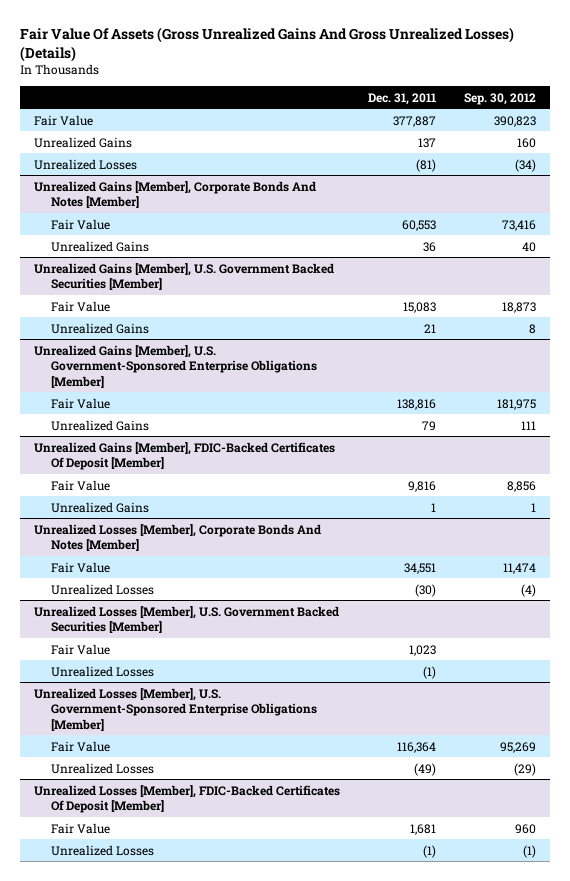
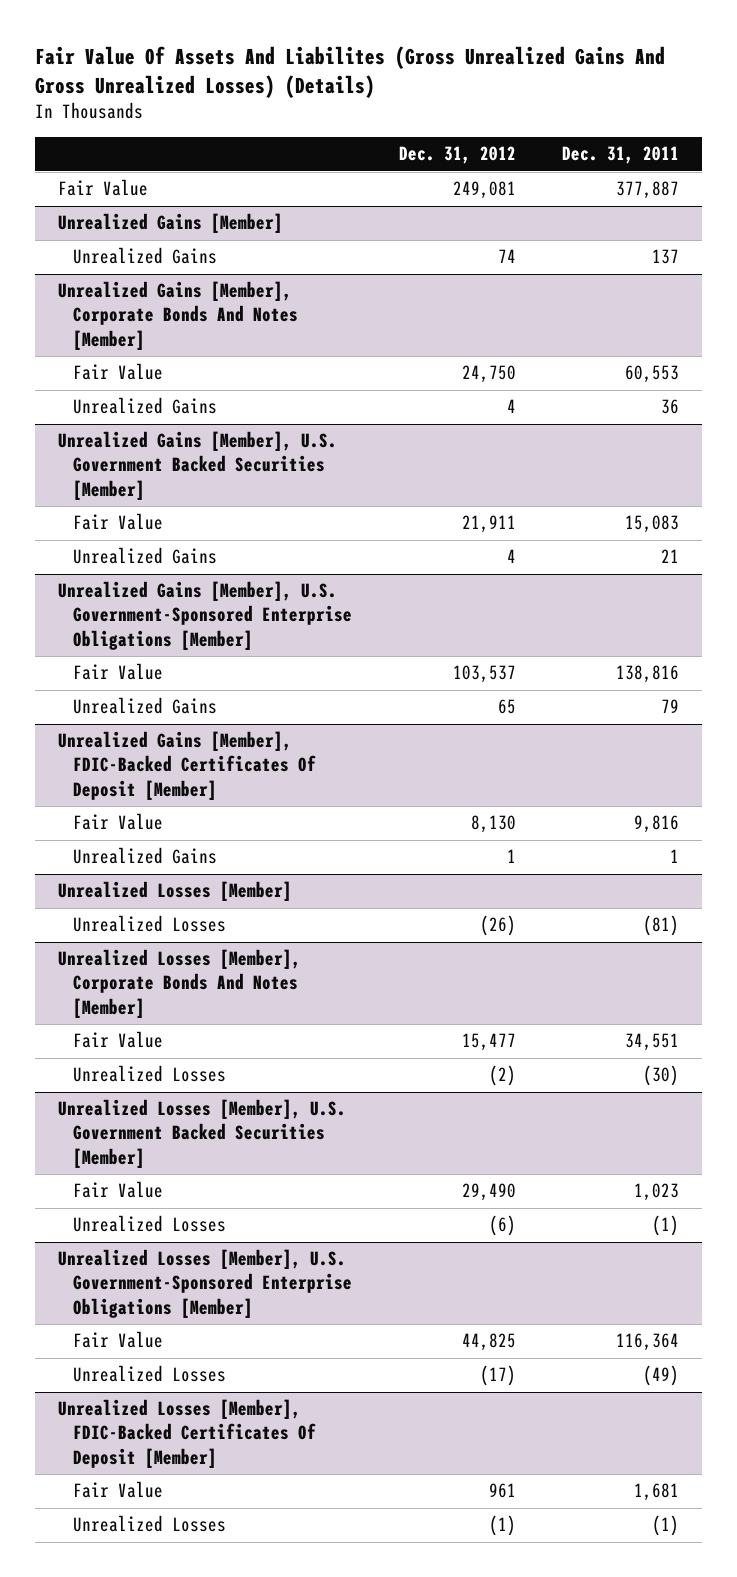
[20,27,515,62] Fair Value Of Assets (Gross Unrealized Gains And Gross Unrealized Losses) (Details) -> [34,45,665,98] Fair Value Of Assets And Liabilites (Gross Unrealized Gains And Gross Unrealized Losses) (Details)
[463,92,536,105] Sep. 30, 2012 -> none
none -> [398,146,516,165] Dec. 31, 2012
none -> [57,213,283,234] Unrealized Gains [Member]
[34,158,138,170] Unrealized Losses -> none
none -> [57,881,292,902] Unrealized Losses [Member]
none -> [73,915,227,933] Unrealized Losses

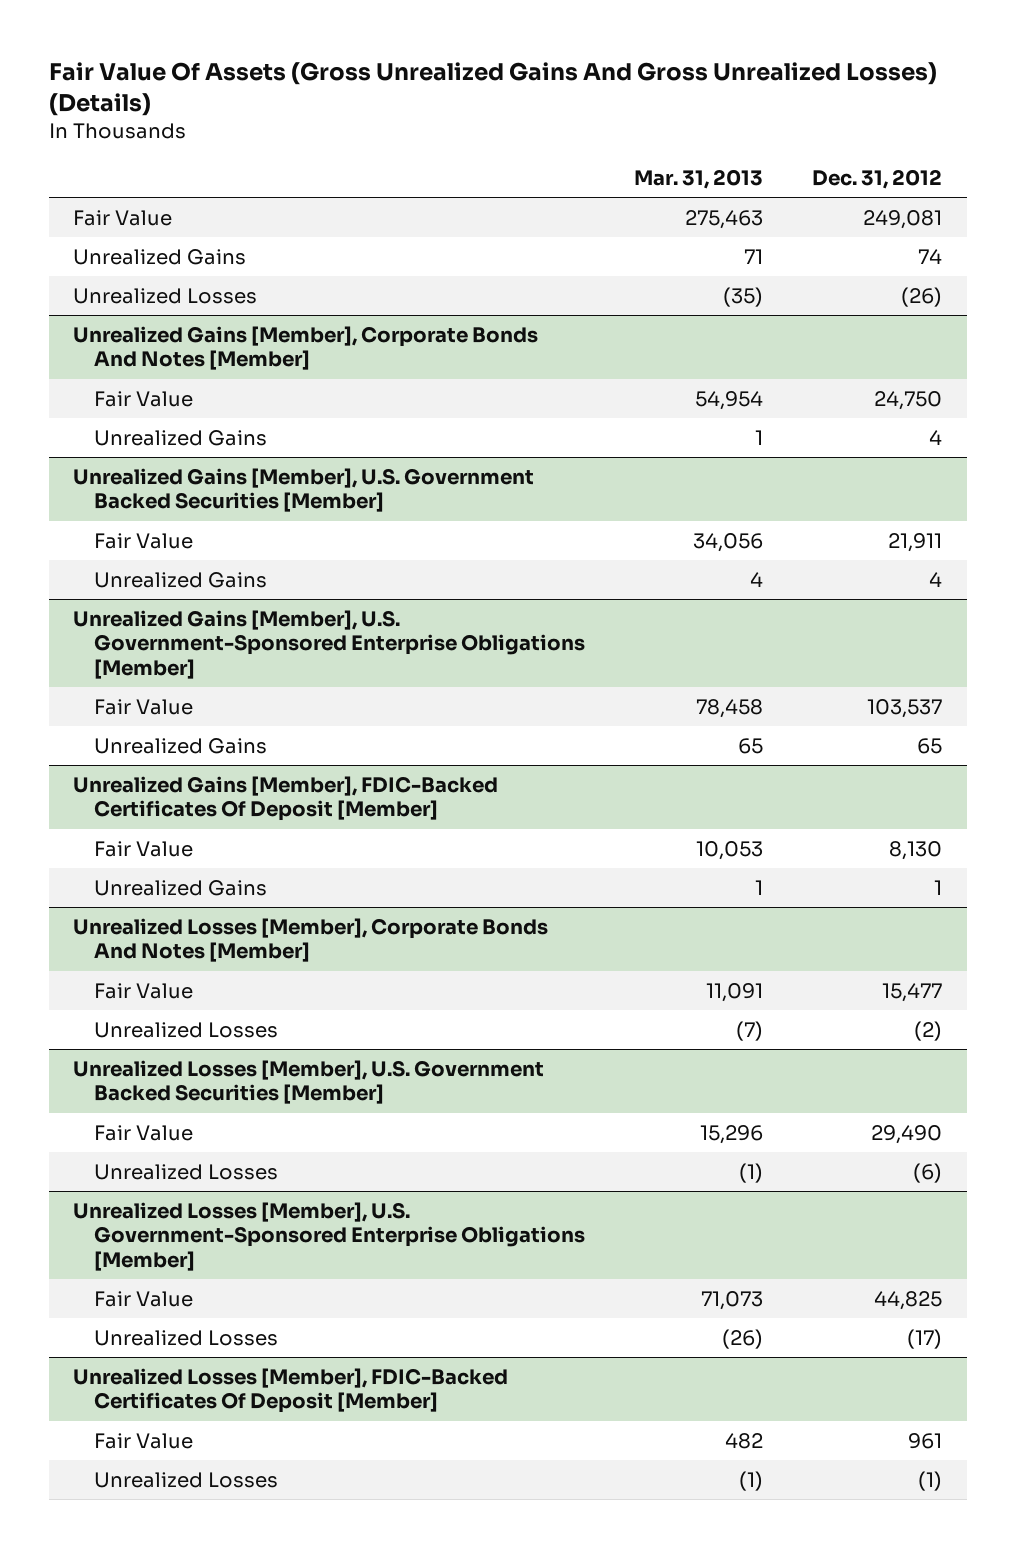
[34,45,665,98] Fair Value Of Assets And Liabilites (Gross Unrealized Gains And Gross Unrealized Losses) (Details) -> [48,61,937,116] Fair Value Of Assets (Gross Unrealized Gains And Gross Unrealized Losses) (Details)
[562,146,680,165] Dec. 31, 2011 -> none
none -> [634,168,764,189] Mar. 31, 2013
[57,213,283,234] Unrealized Gains [Member] -> none
none -> [73,288,258,305] Unrealized Losses
[57,881,292,902] Unrealized Losses [Member] -> none
[73,915,227,933] Unrealized Losses -> none

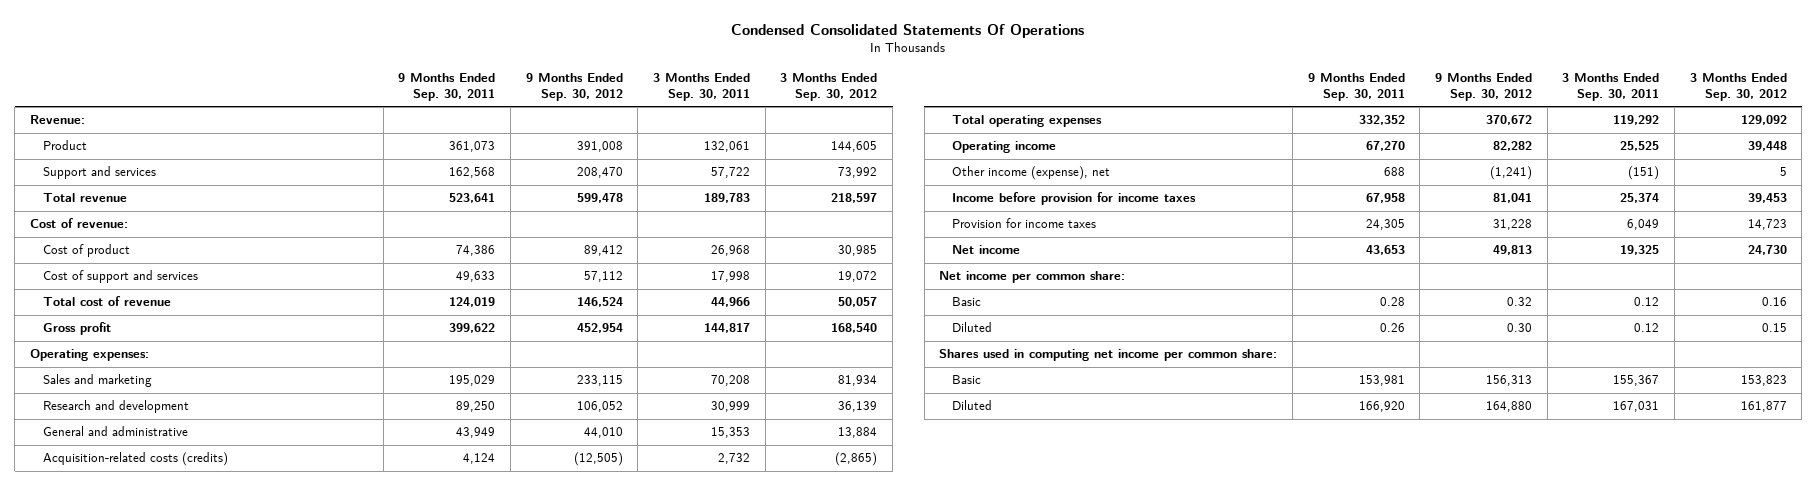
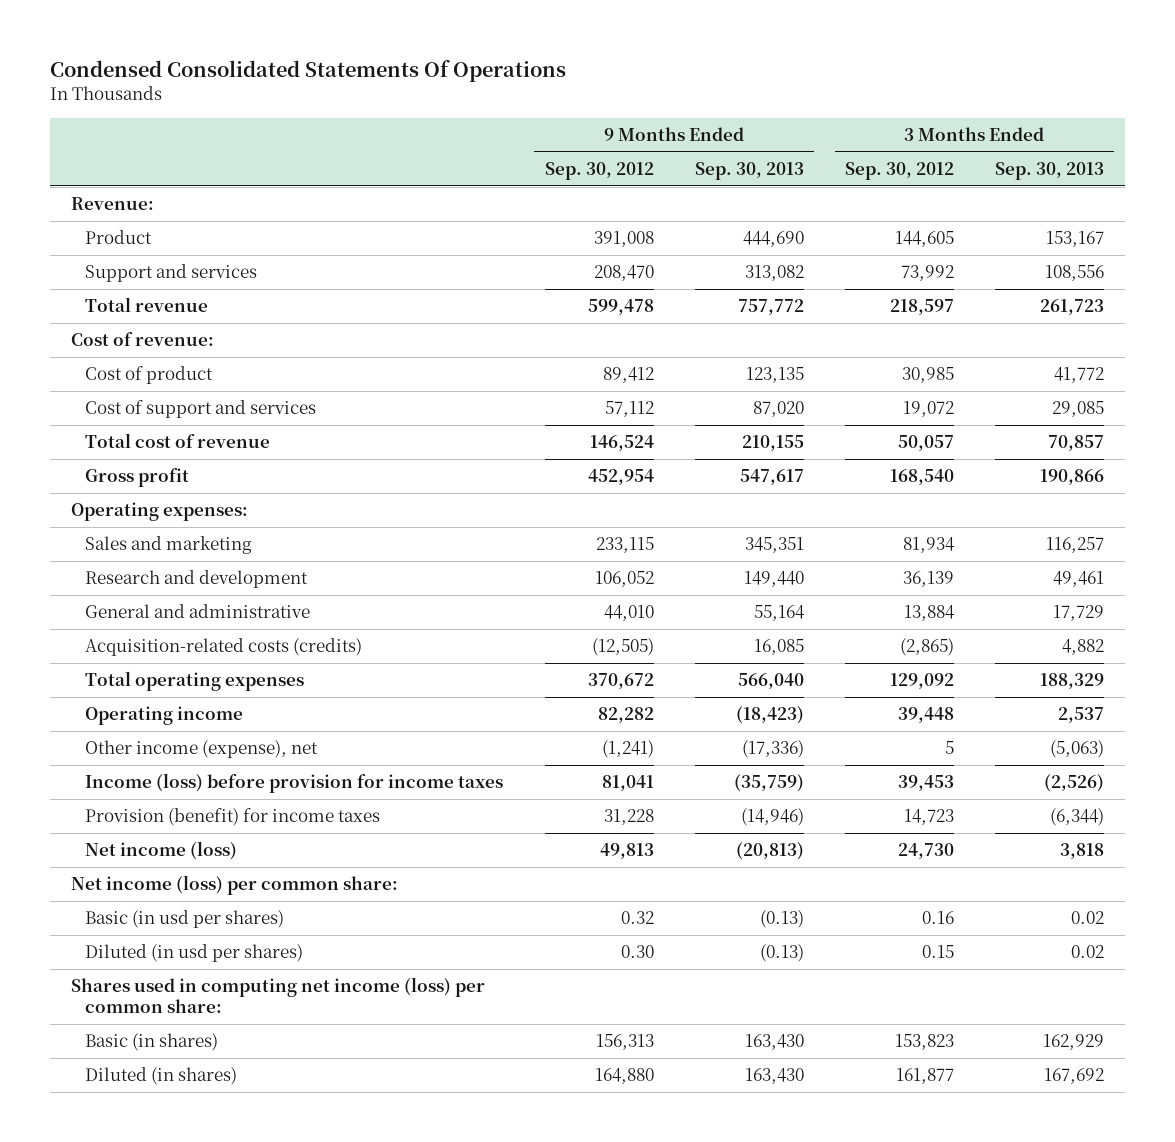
[398,72,496,101] 9 Months Ended Sep. 30, 2011 -> none
[653,72,751,101] 3 Months Ended Sep. 30, 2011 -> none
none -> [694,162,804,181] Sep. 30, 2013
none -> [994,162,1104,181] Sep. 30, 2013
[952,192,1197,206] Income before provision for income taxes -> [85,773,504,794] Income (loss) before provision for income taxes
[952,218,1097,229] Provision for income taxes -> [85,808,381,827] Provision (benefit) for income taxes
[952,245,1021,255] Net income -> [85,841,238,861] Net income (loss)
[939,271,1126,284] Net income per common share: -> [70,875,398,896] Net income (loss) per common share:
[952,297,982,307] Basic -> [85,910,285,929] Basic (in usd per shares)
[952,322,993,333] Diluted -> [85,944,304,963] Diluted (in usd per shares)
[939,349,1278,362] Shares used in computing net income per common share: -> [70,977,485,1014] Shares used in computing net income (loss) per common share:
[952,375,982,385] Basic -> [85,1033,219,1052] Basic (in shares)
[952,400,993,411] Diluted -> [85,1067,238,1086] Diluted (in shares)

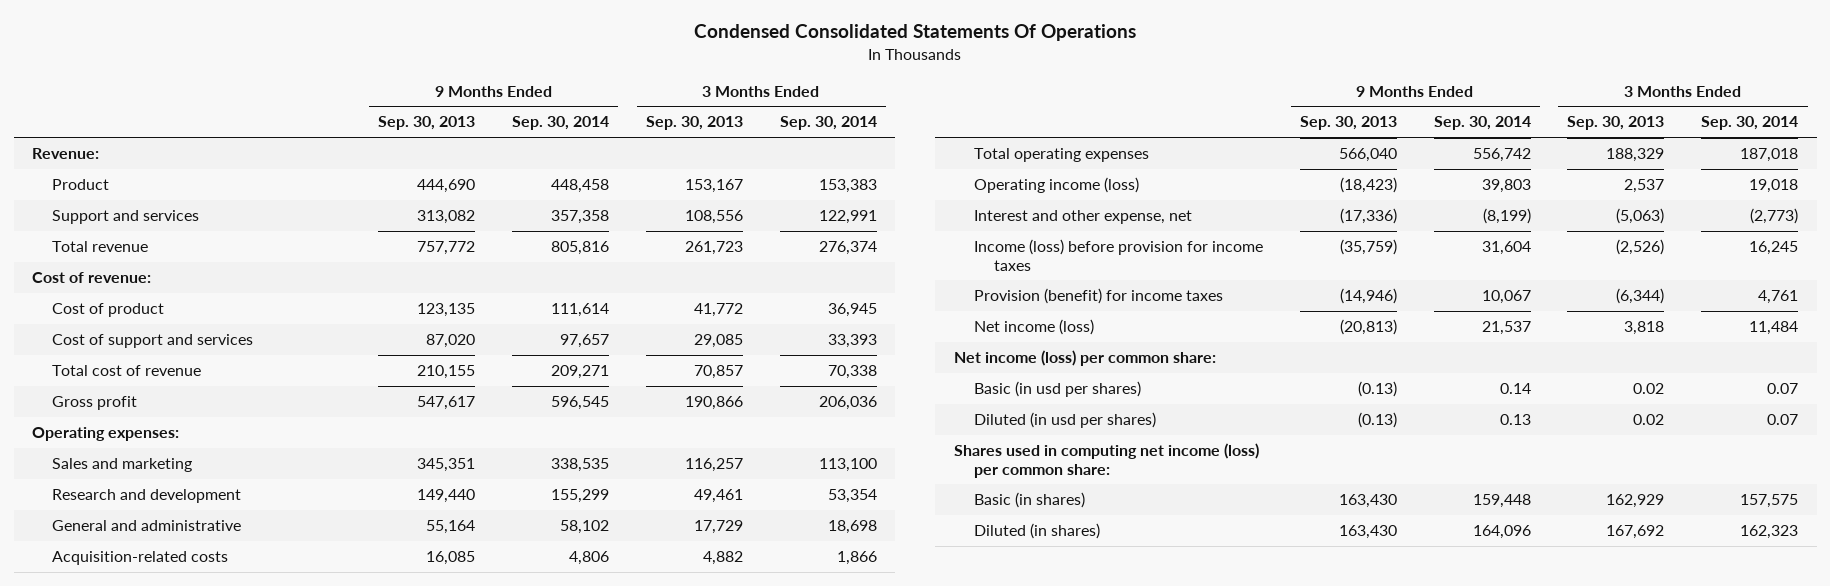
[544,162,654,181] Sep. 30, 2012 -> none
[844,162,954,181] Sep. 30, 2012 -> none
none -> [512,116,610,131] Sep. 30, 2014
none -> [779,116,877,131] Sep. 30, 2014
[85,638,363,657] Acquisition-related costs (credits) -> [52,551,229,566] Acquisition-related costs
[85,706,244,726] Operating income -> [973,177,1139,194] Operating income (loss)
[85,740,319,759] Other income (expense), net -> [973,210,1192,225] Interest and other expense, net

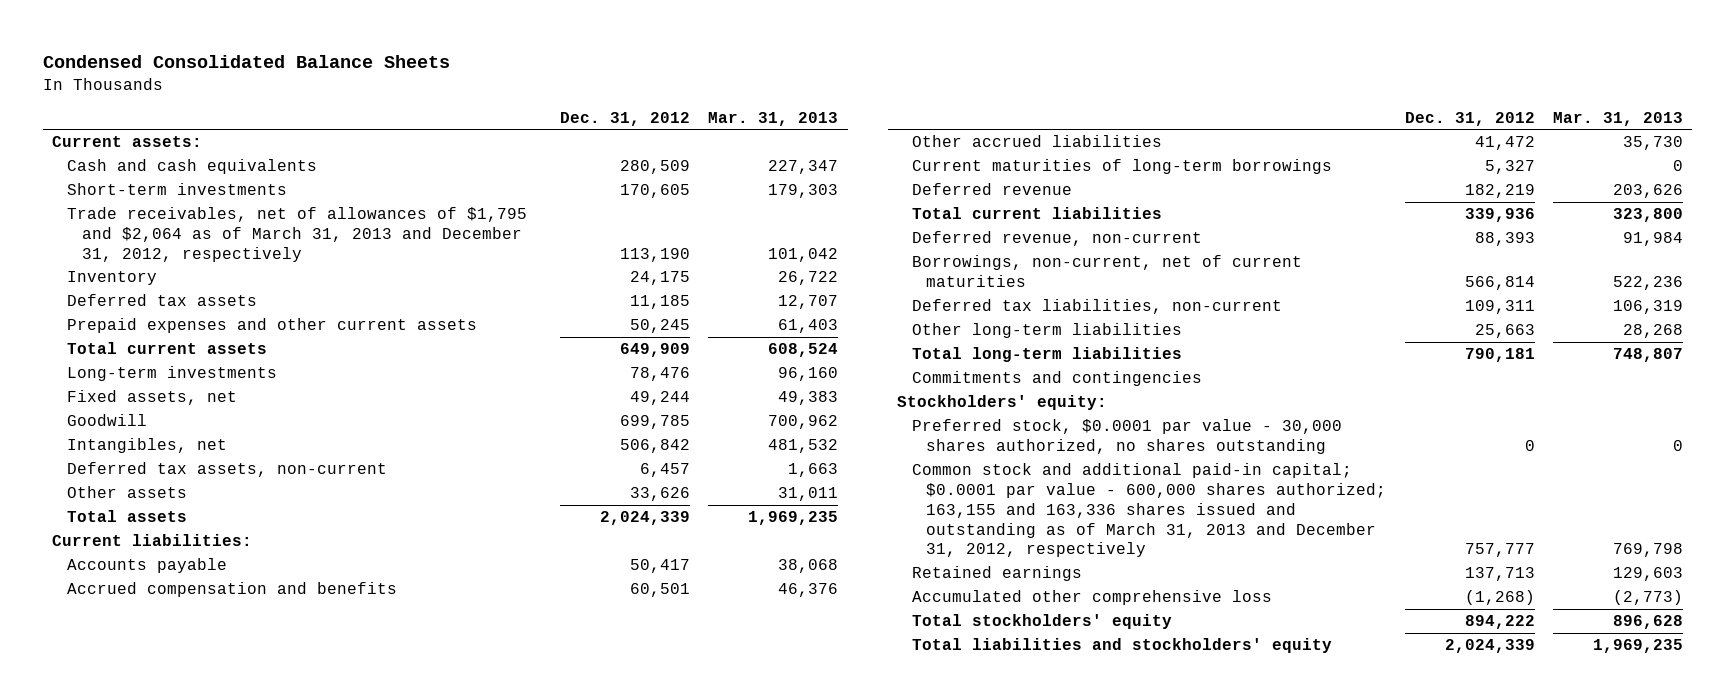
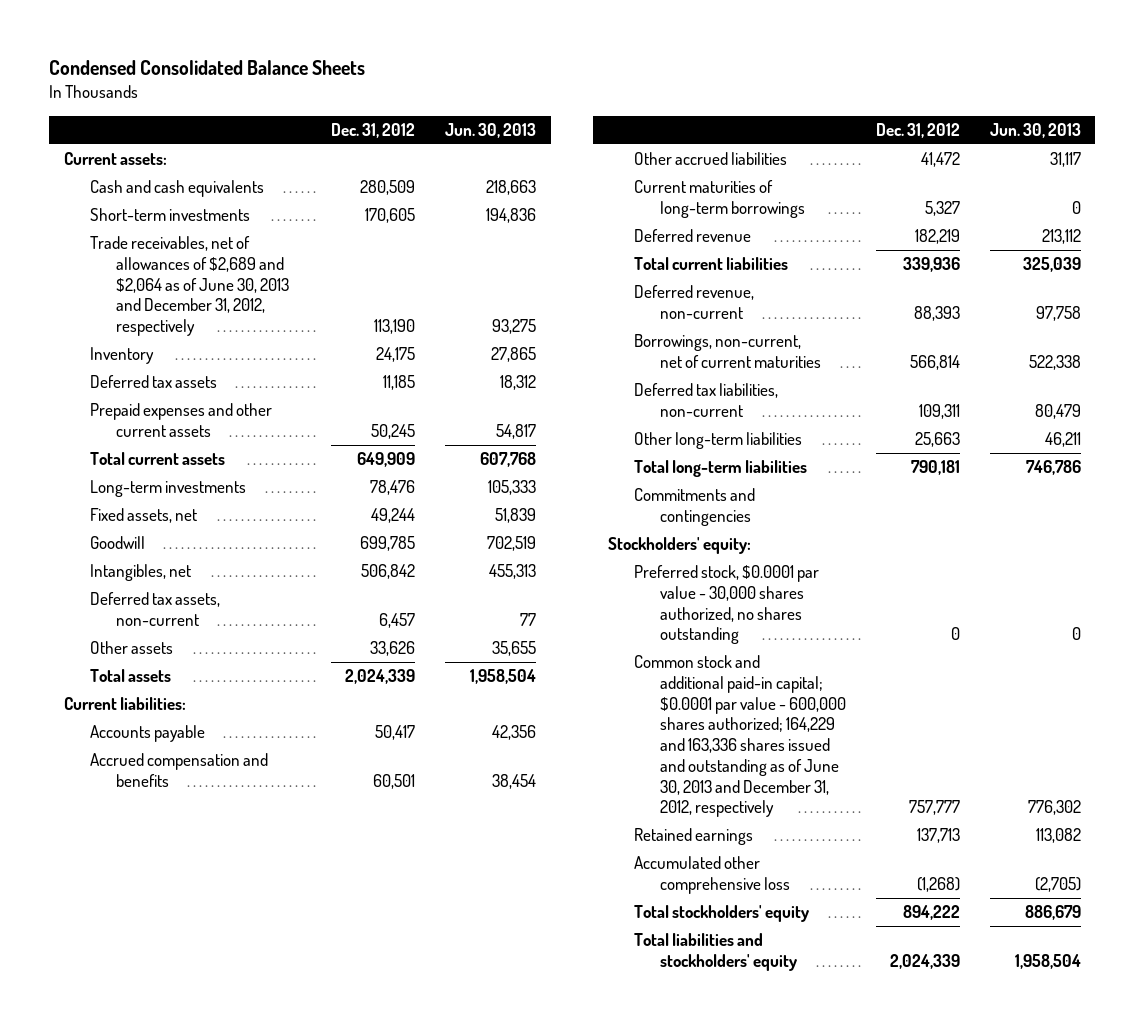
[708,111,839,126] Mar. 31, 2013 -> none
none -> [444,122,536,138] Jun. 30, 2013
[67,207,528,262] Trade receivables, net of allowances of $1,795 and $2,064 as of March 31, 2013 and December 31, 2012, respectively -> [89,236,289,337] Trade receivables, net of allowances of $2,689 and $2,064 as of June 30, 2013 and December 31, 2012, respectively
[911,463,1387,558] Common stock and additional paid-in capital; $0.0001 par value - 600,000 shares authorized; 163,155 and 163,336 shares issued and outstanding as of March 31, 2013 and December 31, 2012, respectively -> [634,655,847,818] Common stock and additional paid-in capital; $0.0001 par value - 600,000 shares authorized; 164,229 and 163,336 shares issued and outstanding as of June 30, 2013 and December 31, 2012, respectively

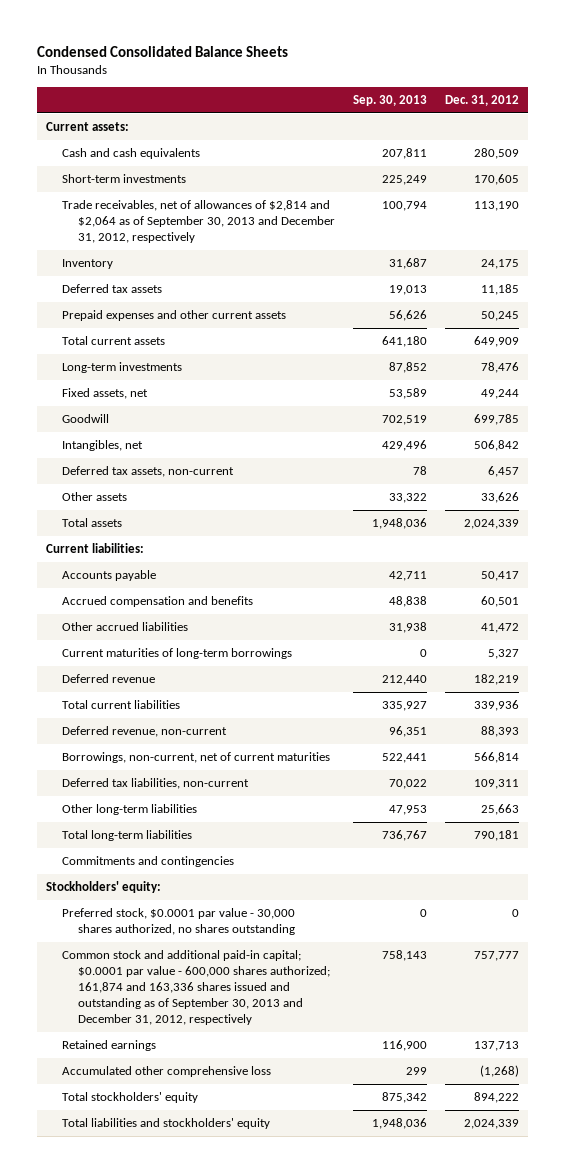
[444,122,536,138] Jun. 30, 2013 -> none
none -> [352,95,427,107] Sep. 30, 2013
[89,236,289,337] Trade receivables, net of allowances of $2,689 and $2,064 as of June 30, 2013 and December 31, 2012, respectively -> [61,200,335,244] Trade receivables, net of allowances of $2,814 and $2,064 as of September 30, 2013 and December 31, 2012, respectively
[634,655,847,818] Common stock and additional paid-in capital; $0.0001 par value - 600,000 shares authorized; 164,229 and 163,336 shares issued and outstanding as of June 30, 2013 and December 31, 2012, respectively -> [61,950,330,1026] Common stock and additional paid-in capital; $0.0001 par value - 600,000 shares authorized; 161,874 and 163,336 shares issued and outstanding as of September 30, 2013 and December 31, 2012, respectively

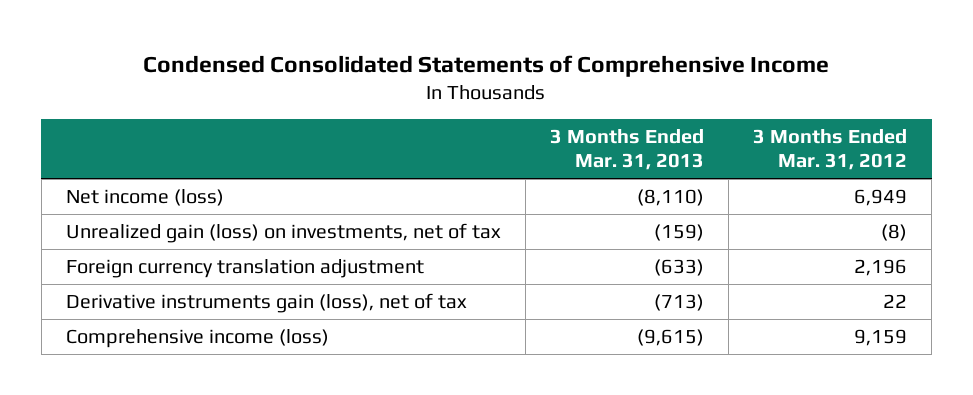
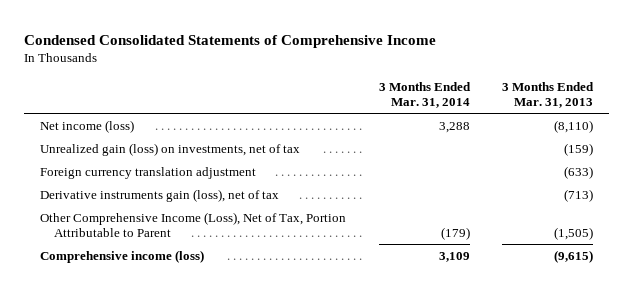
[752,128,907,171] 3 Months Ended Mar. 31, 2012 -> none
none -> [378,82,471,109] 3 Months Ended Mar. 31, 2014
none -> [40,211,347,237] Other Comprehensive Income (Loss), Net of Tax, Portion Attributable to Parent

